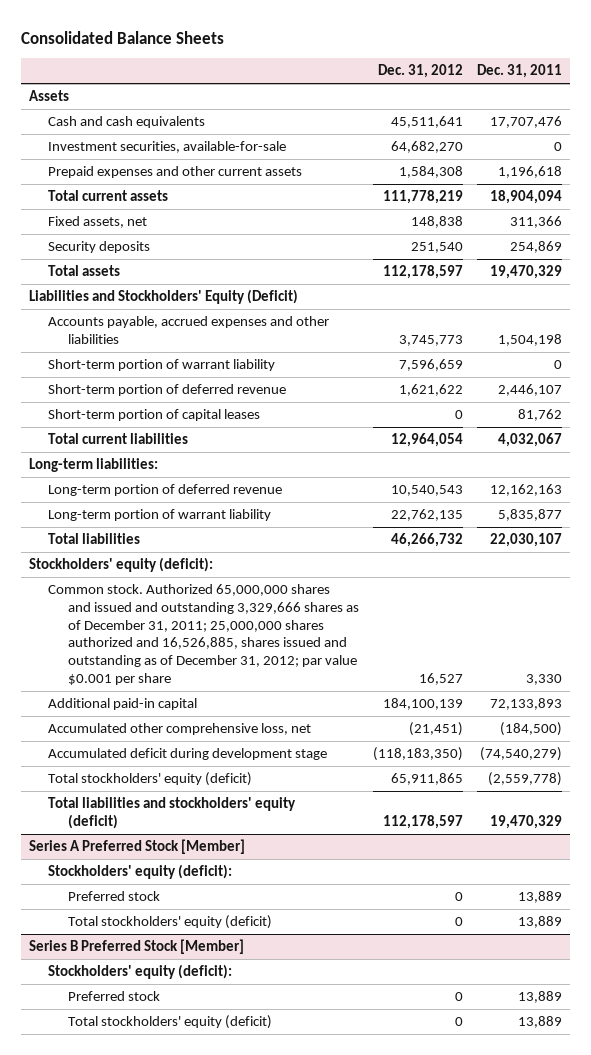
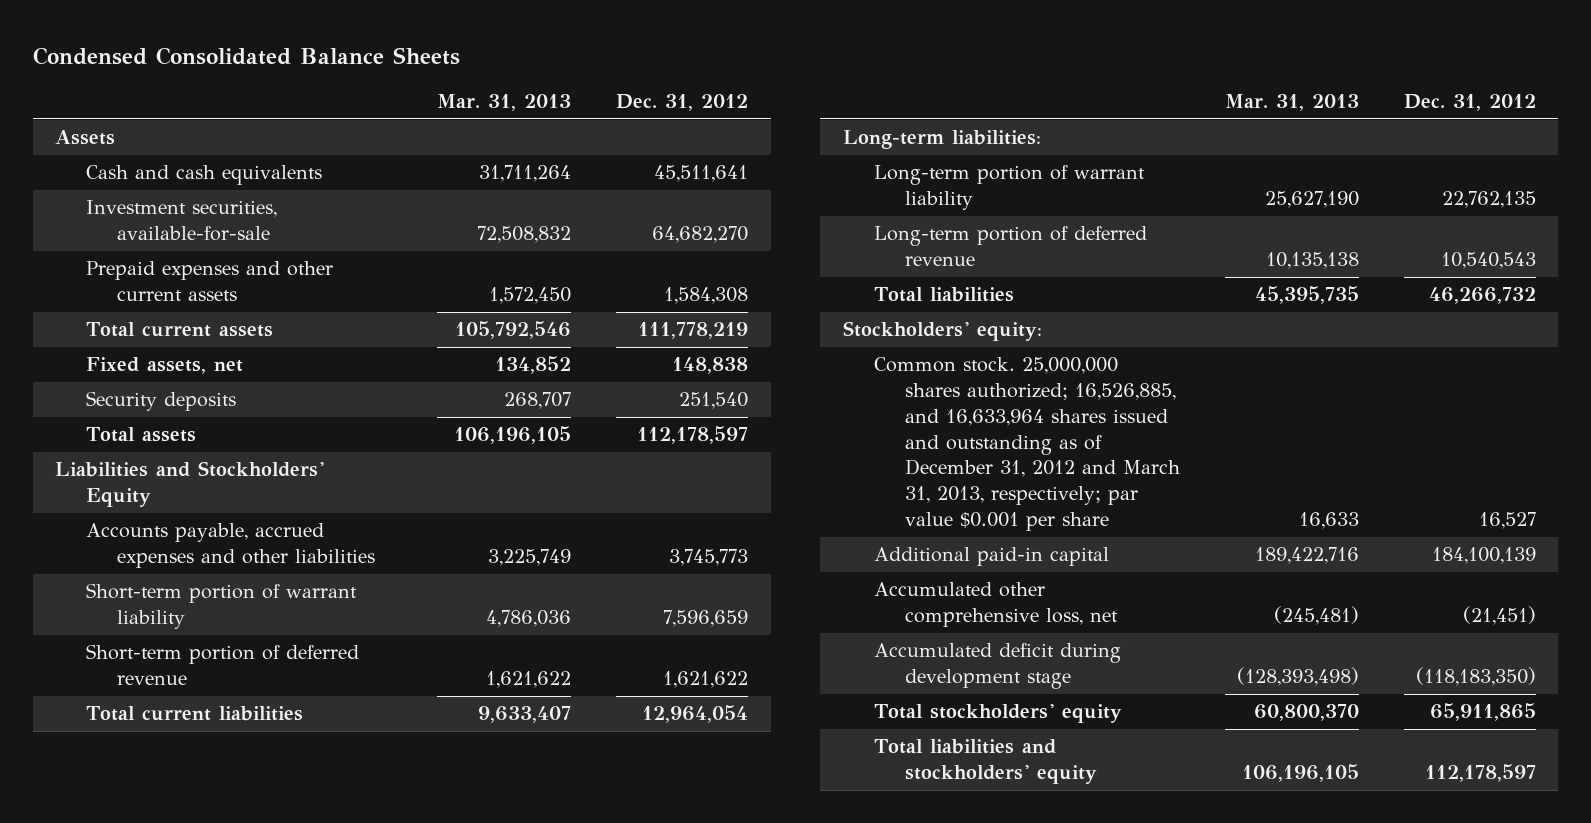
[21,30,225,44] Consolidated Balance Sheets -> [32,46,460,65] Condensed Consolidated Balance Sheets
[477,64,563,79] Dec. 31, 2011 -> none
none -> [437,93,572,111] Mar. 31, 2013
[28,289,298,305] Liabilities and Stockholders' Equity (Deficit) -> [55,461,325,508] Liabilities and Stockholders' Equity
[48,409,261,422] Short-term portion of capital leases -> none
[48,484,283,497] Long-term portion of deferred revenue -> [873,226,1147,267] Long-term portion of deferred revenue
[28,557,213,573] Stockholders' equity (deficit): -> [842,321,1042,342] Stockholders' equity:
[48,584,359,685] Common stock. Authorized 65,000,000 shares and issued and outstanding 3,329,666 shares as of December 31, 2011; 25,000,000 shares authorized and 16,526,885, shares issued and outstanding as of December 31, 2012; par value $0.001 per share -> [873,357,1180,531] Common stock. 25,000,000 shares authorized; 16,526,885, and 16,633,964 shares issued and outstanding as of December 31, 2012 and March 31, 2013, respectively; par value $0.001 per share
[28,839,245,855] Series A Preferred Stock [Member] -> none
[48,864,233,880] Stockholders' equity (deficit): -> none
[67,891,160,902] Preferred stock -> none
[67,915,272,930] Total stockholders' equity (deficit) -> none
[28,939,244,955] Series B Preferred Stock [Member] -> none
[48,964,233,980] Stockholders' equity (deficit): -> none
[67,991,160,1002] Preferred stock -> none
[67,1015,272,1030] Total stockholders' equity (deficit) -> none
[48,772,253,787] Total stockholders' equity (deficit) -> [873,704,1122,724] Total stockholders' equity
[48,797,297,830] Total liabilities and stockholders' equity (deficit) -> [873,739,1097,785] Total liabilities and stockholders' equity

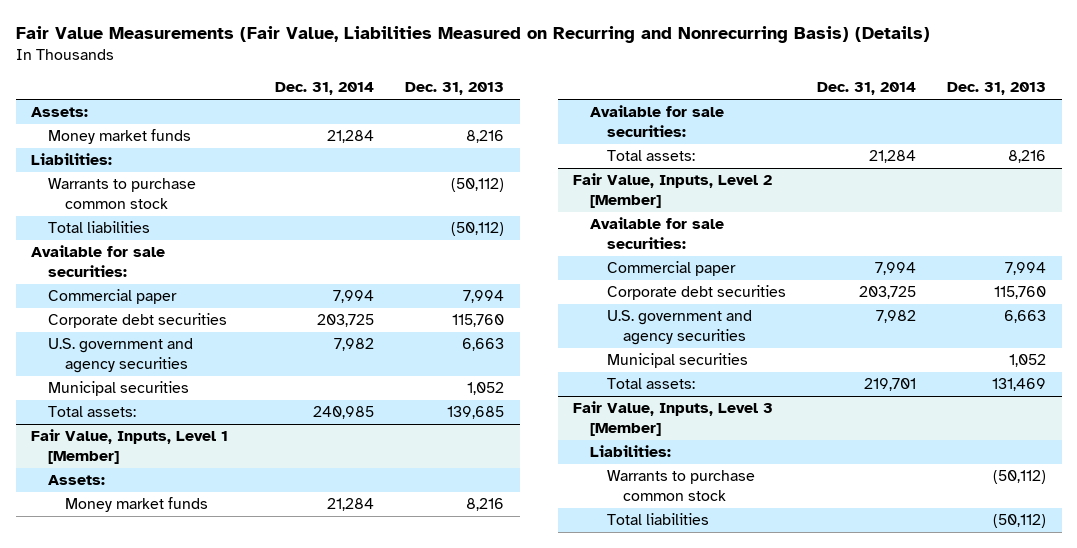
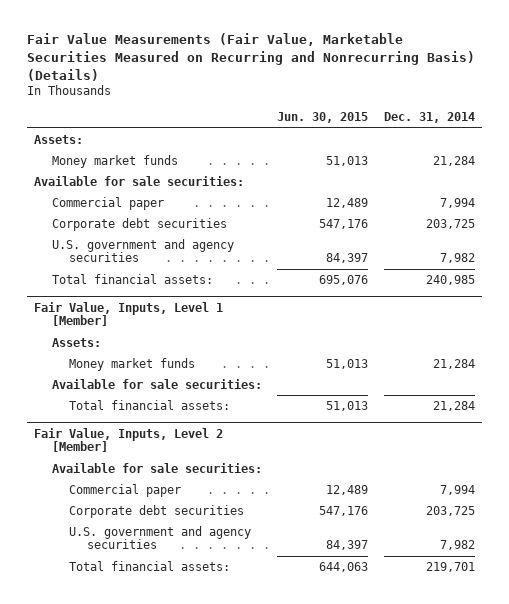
[15,26,930,44] Fair Value Measurements (Fair Value, Liabilities Measured on Recurring and Nonrecurring Basis) (Details) -> [26,33,475,81] Fair Value Measurements (Fair Value, Marketable Securities Measured on Recurring and Nonrecurring Basis) (Details)
[404,82,504,96] Dec. 31, 2013 -> none
none -> [277,112,369,124] Jun. 30, 2015
[31,153,113,166] Liabilities: -> none
[48,178,197,209] Warrants to purchase common stock -> none
[48,221,151,234] Total liabilities -> none
[48,381,190,397] Municipal securities -> none
[48,406,137,418] Total assets: -> [51,273,213,284] Total financial assets:
[606,150,695,162] Total assets: -> [69,399,231,410] Total financial assets:
[606,353,748,369] Municipal securities -> none
[573,401,774,436] Fair Value, Inputs, Level 3 [Member] -> none
[590,445,672,458] Liabilities: -> none
[606,470,755,501] Warrants to purchase common stock -> none
[606,513,709,526] Total liabilities -> none
[606,378,695,390] Total assets: -> [69,560,231,571] Total financial assets:

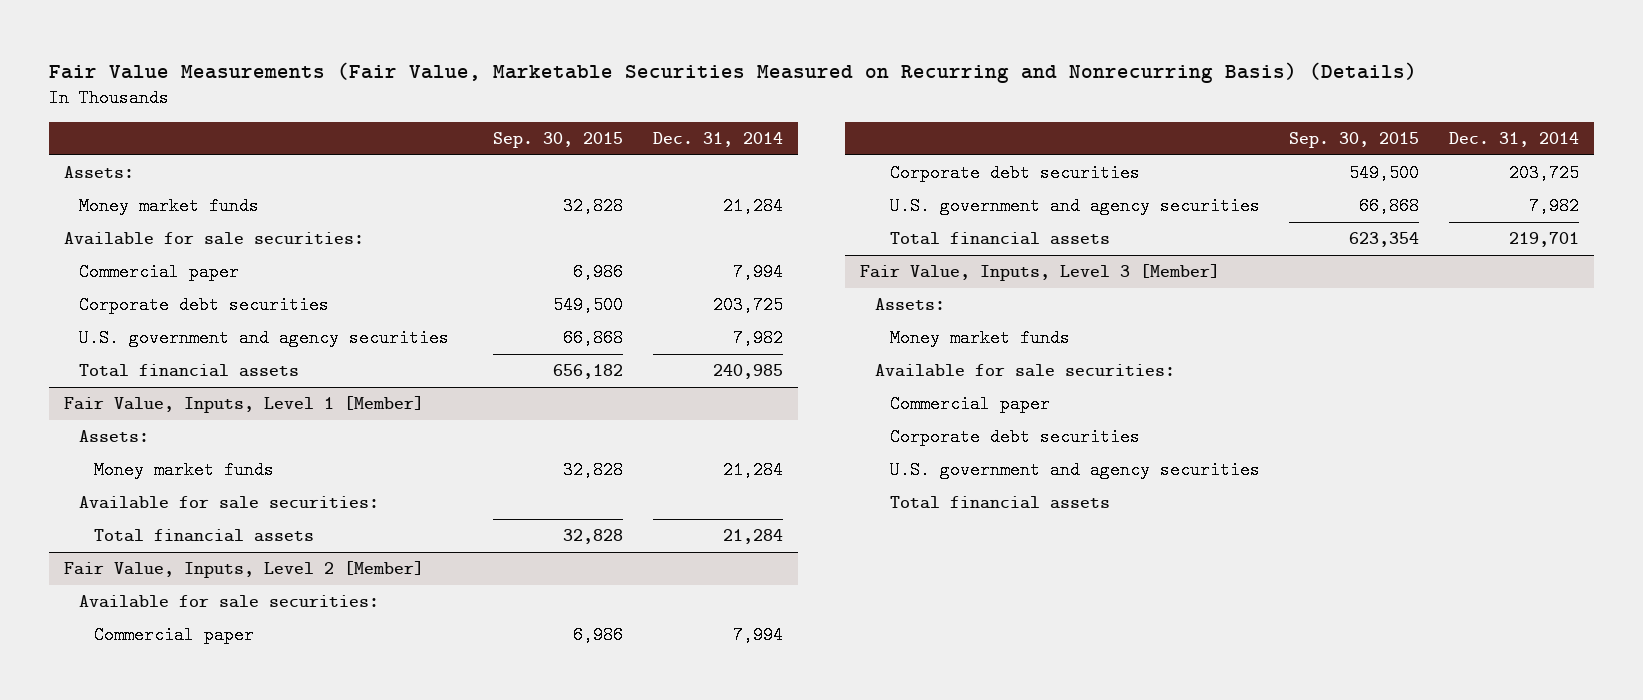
[277,112,369,124] Jun. 30, 2015 -> none
none -> [493,131,624,148] Sep. 30, 2015
[51,273,213,284] Total financial assets: -> [78,364,299,378] Total financial assets
[69,399,231,410] Total financial assets: -> [93,529,314,543] Total financial assets
[69,560,231,571] Total financial assets: -> [889,232,1110,246] Total financial assets
none -> [859,264,1220,282] Fair Value, Inputs, Level 3 [Member]
none -> [874,298,945,311] Assets:
none -> [889,329,1070,348] Money market funds
none -> [874,364,1175,378] Available for sale securities:
none -> [889,395,1050,414] Commercial paper
none -> [889,428,1140,447] Corporate debt securities
none -> [889,461,1260,480] U.S. government and agency securities
none -> [889,496,1110,510] Total financial assets

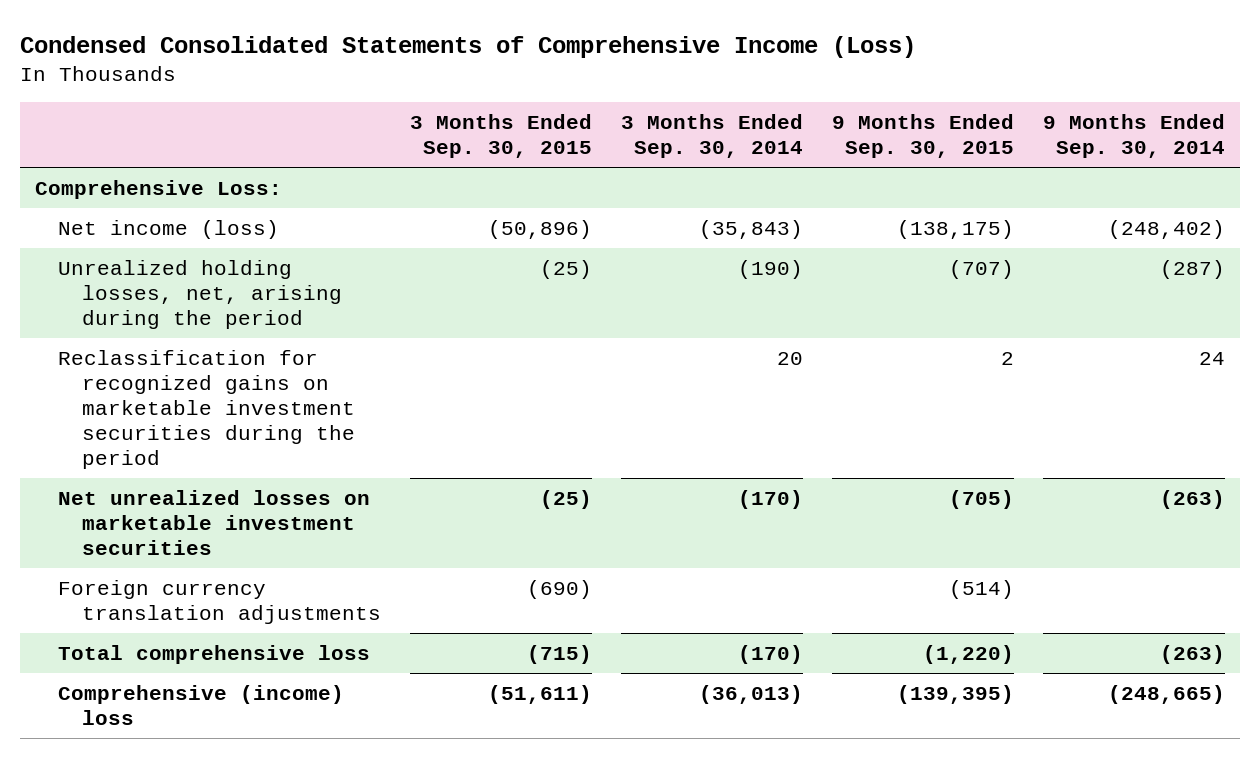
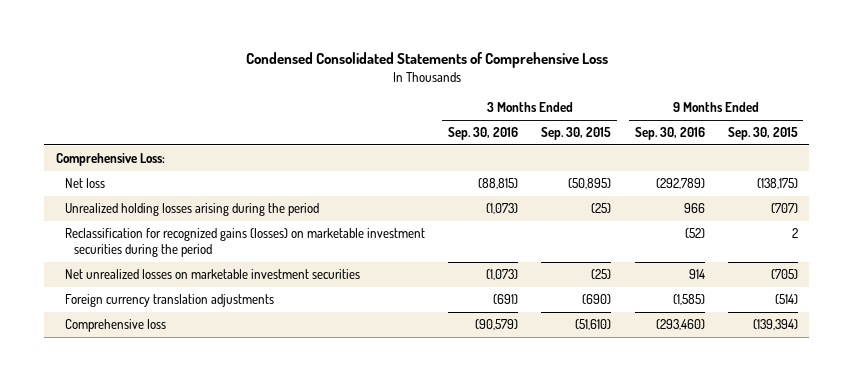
[20,35,917,58] Condensed Consolidated Statements of Comprehensive Income (Loss) -> [245,52,608,69] Condensed Consolidated Statements of Comprehensive Loss
[621,114,804,159] 3 Months Ended Sep. 30, 2014 -> none
[1043,114,1226,159] 9 Months Ended Sep. 30, 2014 -> none
none -> [448,127,519,141] Sep. 30, 2016
none -> [634,127,705,141] Sep. 30, 2016
[58,219,280,239] Net income (loss) -> [65,178,106,189] Net loss
[487,219,592,239] (50,896) -> [568,178,612,190] (50,895)
[58,259,342,329] Unrealized holding losses, net, arising during the period -> [65,203,320,217] Unrealized holding losses arising during the period
[58,349,355,469] Reclassification for recognized gains on marketable investment securities during the period -> [65,228,426,258] Reclassification for recognized gains (losses) on marketable investment securities during the period
[58,644,371,664] Total comprehensive loss -> none
[58,684,345,725] Comprehensive (income) loss -> [65,319,167,333] Comprehensive loss
[487,684,592,704] (51,611) -> [575,319,612,331] (51,610)
[897,684,1015,704] (139,395) -> [752,319,798,331] (139,394)

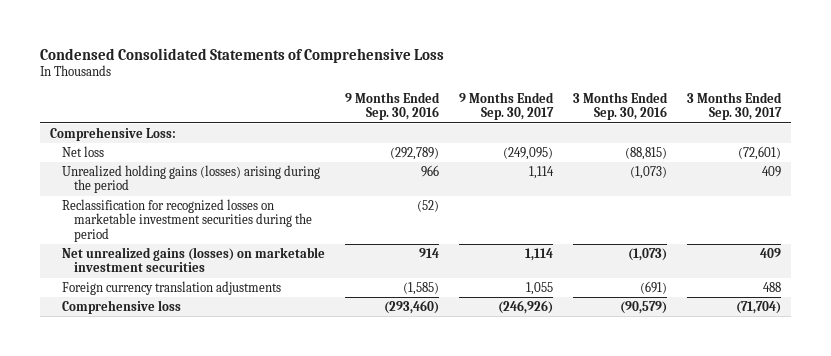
[541,127,612,141] Sep. 30, 2015 -> none
[727,127,798,141] Sep. 30, 2015 -> none
none -> [458,91,554,121] 9 Months Ended Sep. 30, 2017
none -> [686,91,782,121] 3 Months Ended Sep. 30, 2017
[65,203,320,217] Unrealized holding losses arising during the period -> [62,164,321,194] Unrealized holding gains (losses) arising during the period
[65,228,426,258] Reclassification for recognized gains (losses) on marketable investment securities during the period -> [62,198,312,242] Reclassification for recognized losses on marketable investment securities during the period
[65,269,361,280] Net unrealized losses on marketable investment securities -> [62,246,326,273] Net unrealized gains (losses) on marketable investment securities

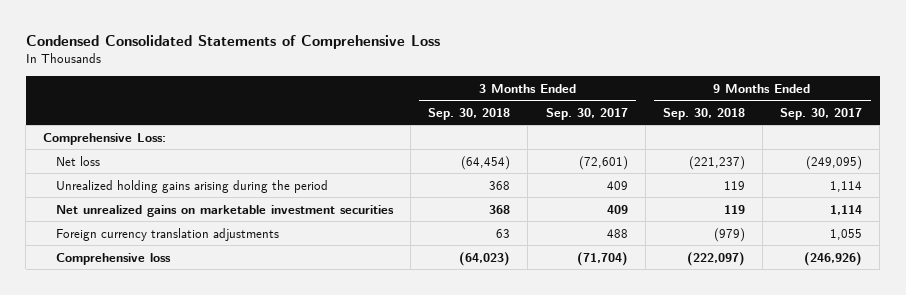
[345,91,441,121] 9 Months Ended Sep. 30, 2016 -> none
[572,91,668,121] 3 Months Ended Sep. 30, 2016 -> none
none -> [428,108,511,121] Sep. 30, 2018
none -> [662,108,745,121] Sep. 30, 2018
[62,198,312,242] Reclassification for recognized losses on marketable investment securities during the period -> none
[62,164,321,194] Unrealized holding gains (losses) arising during the period -> [55,179,328,193] Unrealized holding gains arising during the period
[62,246,326,273] Net unrealized gains (losses) on marketable investment securities -> [55,204,394,217] Net unrealized gains on marketable investment securities

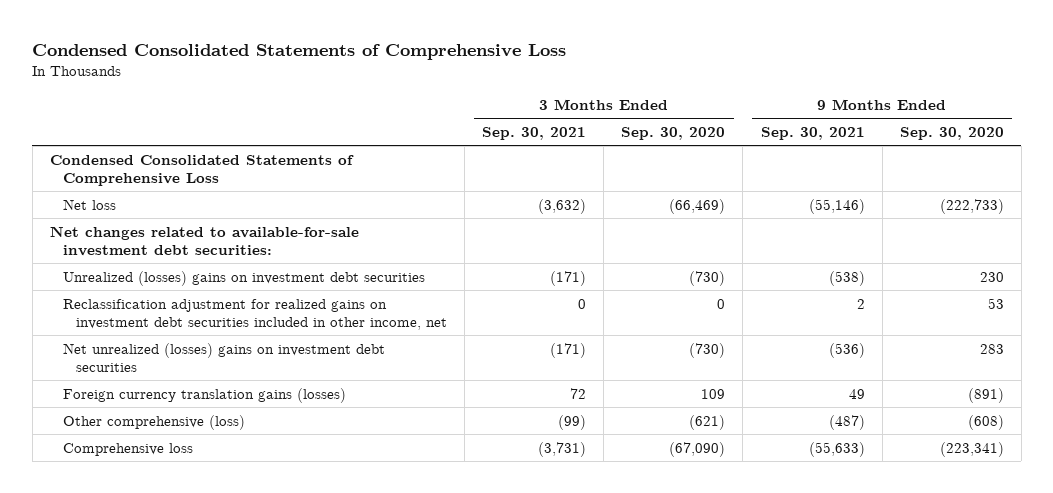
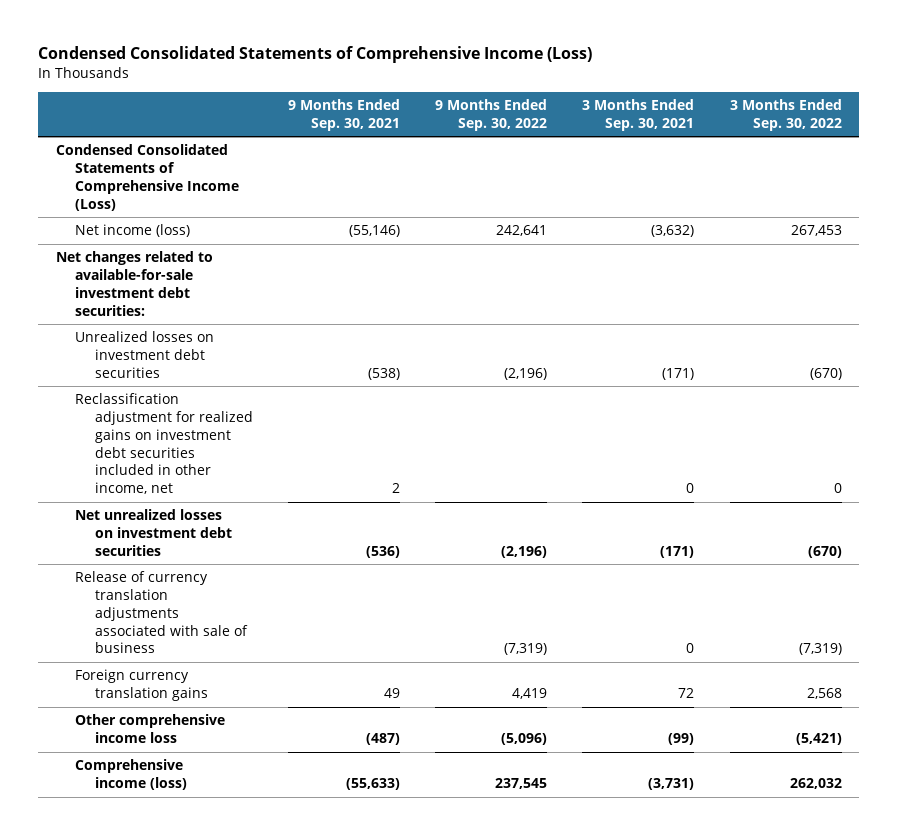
[32,43,567,60] Condensed Consolidated Statements of Comprehensive Loss -> [38,46,593,64] Condensed Consolidated Statements of Comprehensive Income (Loss)
[621,126,726,140] Sep. 30, 2020 -> none
[899,126,1004,140] Sep. 30, 2020 -> none
none -> [435,98,548,131] 9 Months Ended Sep. 30, 2022
none -> [729,98,842,131] 3 Months Ended Sep. 30, 2022
[49,154,354,187] Condensed Consolidated Statements of Comprehensive Loss -> [55,144,240,211] Condensed Consolidated Statements of Comprehensive Income (Loss)
[63,198,117,210] Net loss -> [75,224,191,238] Net income (loss)
[63,270,426,286] Unrealized (losses) gains on investment debt securities -> [75,331,215,378] Unrealized losses on investment debt securities
[63,342,386,373] Net unrealized (losses) gains on investment debt securities -> [75,509,232,556] Net unrealized losses on investment debt securities
none -> [75,571,248,654] Release of currency translation adjustments associated with sale of business
[63,387,347,403] Foreign currency translation gains (losses) -> [75,669,208,702] Foreign currency translation gains
[63,414,246,430] Other comprehensive (loss) -> [75,714,226,744] Other comprehensive income loss
[63,442,194,456] Comprehensive loss -> [75,759,187,791] Comprehensive income (loss)

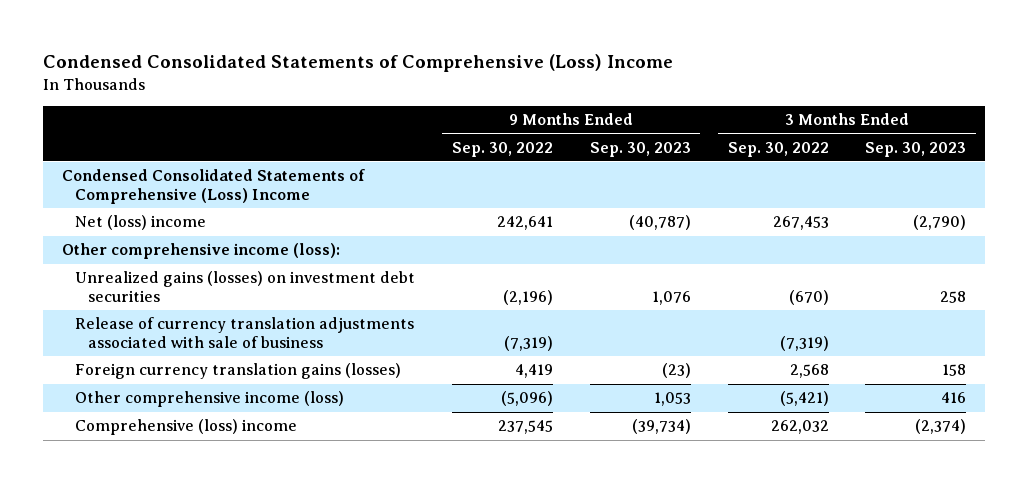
[38,46,593,64] Condensed Consolidated Statements of Comprehensive Income (Loss) -> [43,54,674,73] Condensed Consolidated Statements of Comprehensive (Loss) Income
[287,98,400,131] 9 Months Ended Sep. 30, 2021 -> none
[582,98,695,131] 3 Months Ended Sep. 30, 2021 -> none
none -> [589,141,691,157] Sep. 30, 2023
none -> [865,141,967,157] Sep. 30, 2023
[55,251,213,316] Net changes related to available-for-sale investment debt securities: -> none
[75,393,253,495] Reclassification adjustment for realized gains on investment debt securities included in other income, net -> none
[75,509,232,556] Net unrealized losses on investment debt securities -> none
[55,144,240,211] Condensed Consolidated Statements of Comprehensive Income (Loss) -> [61,169,365,205] Condensed Consolidated Statements of Comprehensive (Loss) Income
[75,224,191,238] Net income (loss) -> [74,215,206,231] Net (loss) income
none -> [61,243,340,260] Other comprehensive income (loss):
[75,331,215,378] Unrealized losses on investment debt securities -> [74,271,415,303] Unrealized gains (losses) on investment debt securities
[75,669,208,702] Foreign currency translation gains -> [74,363,401,380] Foreign currency translation gains (losses)
[75,714,226,744] Other comprehensive income loss -> [74,391,344,408] Other comprehensive income (loss)
[75,759,187,791] Comprehensive income (loss) -> [74,419,297,436] Comprehensive (loss) income

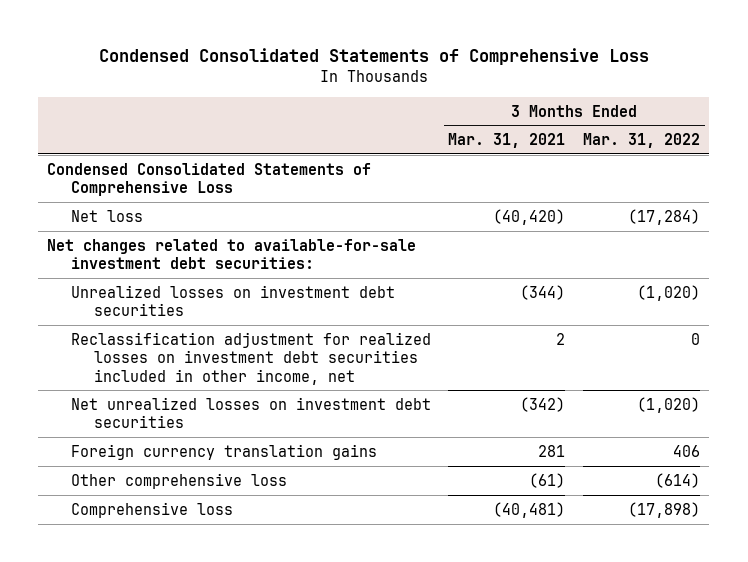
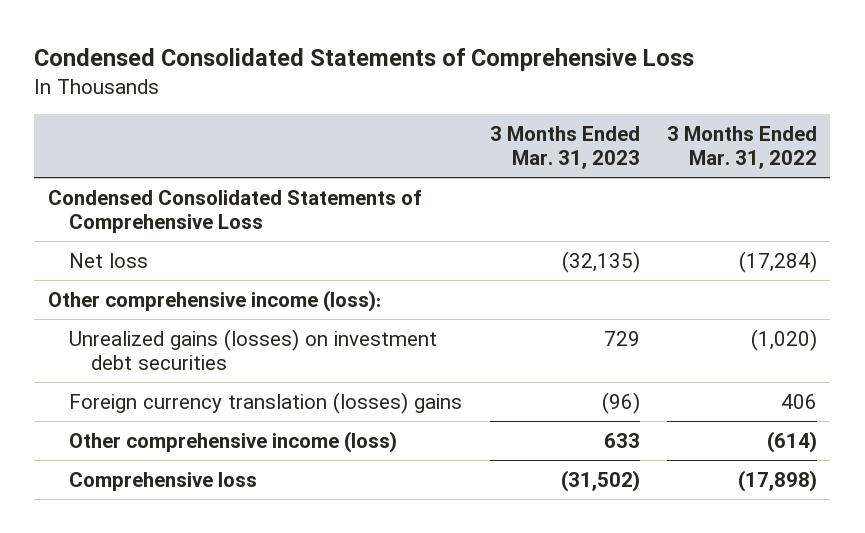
[448,133,566,149] Mar. 31, 2021 -> none
none -> [489,125,640,170] 3 Months Ended Mar. 31, 2023
[47,238,417,270] Net changes related to available-for-sale investment debt securities: -> none
[70,331,431,385] Reclassification adjustment for realized losses on investment debt securities included in other income, net -> none
[70,396,431,429] Net unrealized losses on investment debt securities -> none
none -> [47,289,381,312] Other comprehensive income (loss):
[70,284,395,317] Unrealized losses on investment debt securities -> [69,328,438,371] Unrealized gains (losses) on investment debt securities
[70,443,377,460] Foreign currency translation gains -> [69,391,463,414] Foreign currency translation (losses) gains
[70,472,287,489] Other comprehensive loss -> [69,430,398,453] Other comprehensive income (loss)

